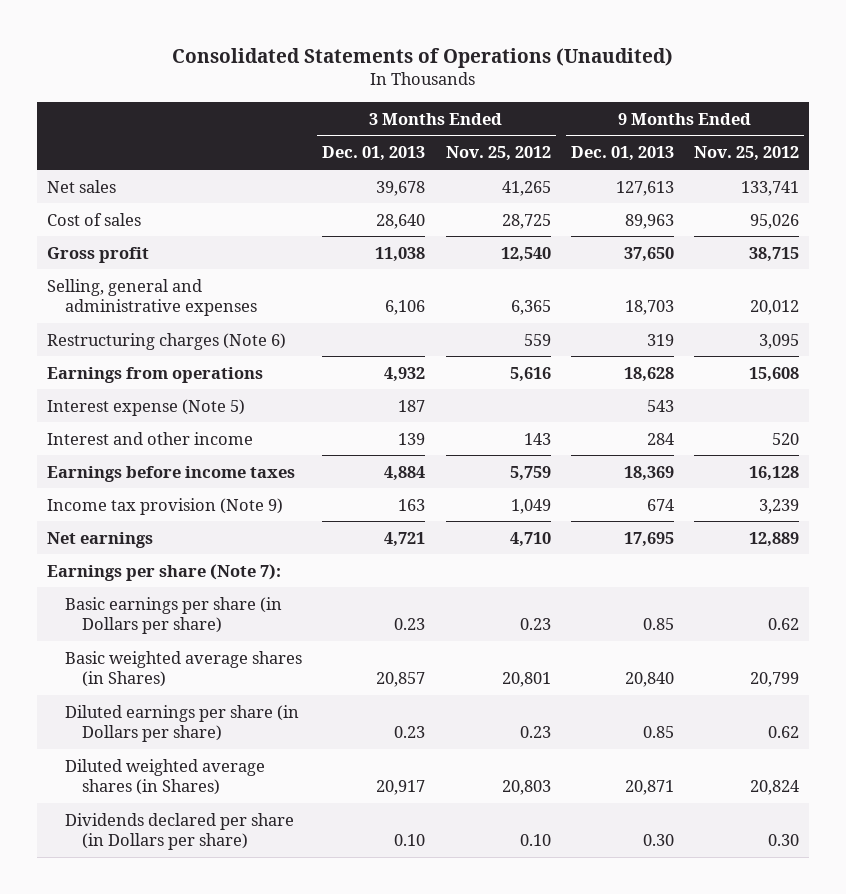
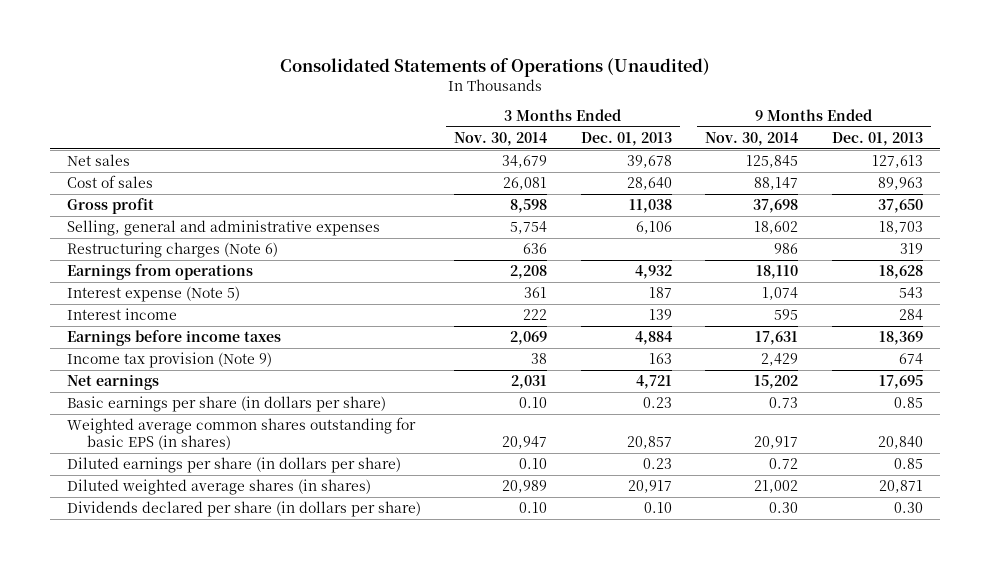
[445,146,551,162] Nov. 25, 2012 -> none
[694,146,800,162] Nov. 25, 2012 -> none
none -> [454,131,548,146] Nov. 30, 2014
none -> [705,131,799,146] Nov. 30, 2014
[47,431,254,445] Interest and other income -> [66,307,177,320] Interest income
[47,563,282,581] Earnings per share (Note 7): -> none
[64,596,282,635] Basic earnings per share (in Dollars per share) -> [66,395,386,412] Basic earnings per share (in dollars per share)
[64,650,302,688] Basic weighted average shares (in Shares) -> [66,416,416,451] Weighted average common shares outstanding for basic EPS (in shares)
[64,704,299,743] Diluted earnings per share (in Dollars per share) -> [66,456,401,473] Diluted earnings per share (in dollars per share)
[64,758,265,796] Diluted weighted average shares (in Shares) -> [66,478,371,495] Diluted weighted average shares (in shares)
[64,812,294,851] Dividends declared per share (in Dollars per share) -> [66,500,421,517] Dividends declared per share (in dollars per share)

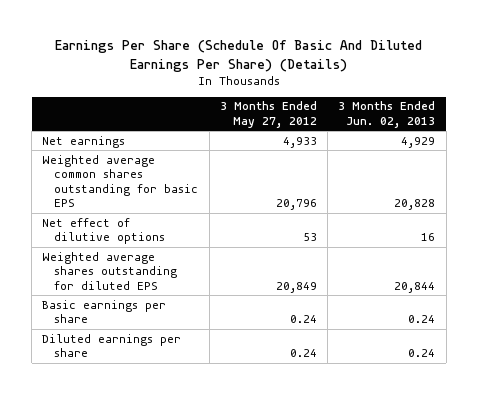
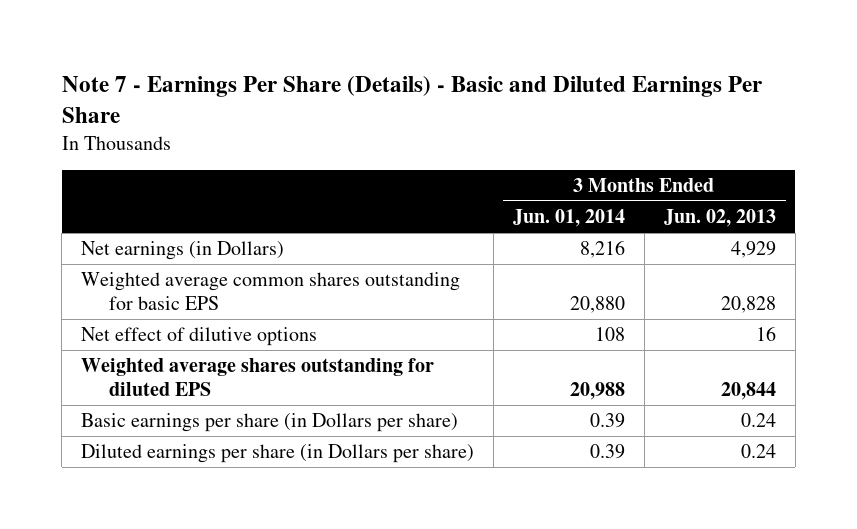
[54,40,422,72] Earnings Per Share (Schedule Of Basic And Diluted Earnings Per Share) (Details) -> [61,76,762,124] Note 7 - Earnings Per Share (Details) - Basic and Diluted Earnings Per Share
[219,101,317,128] 3 Months Ended May 27, 2012 -> none
none -> [512,209,625,228] Jun. 01, 2014
[42,135,126,148] Net earnings -> [81,241,285,261] Net earnings (in Dollars)
[42,299,167,324] Basic earnings per share -> [81,413,459,433] Basic earnings per share (in Dollars per share)
[42,333,182,358] Diluted earnings per share -> [81,444,475,464] Diluted earnings per share (in Dollars per share)

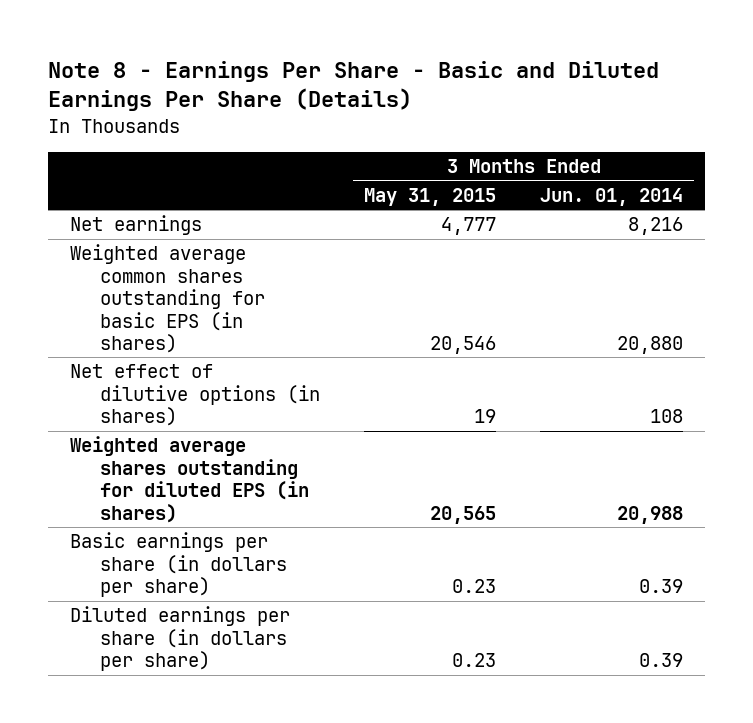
[61,76,762,124] Note 7 - Earnings Per Share (Details) - Basic and Diluted Earnings Per Share -> [48,60,660,112] Note 8 - Earnings Per Share - Basic and Diluted Earnings Per Share (Details)
[663,209,776,228] Jun. 02, 2013 -> none
none -> [364,187,497,206] May 31, 2015
[81,241,285,261] Net earnings (in Dollars) -> [70,215,203,236] Net earnings
[81,272,461,311] Weighted average common shares outstanding for basic EPS -> [70,244,266,354] Weighted average common shares outstanding for basic EPS (in shares)
[81,327,318,347] Net effect of dilutive options -> [70,364,321,427] Net effect of dilutive options (in shares)
[81,358,435,397] Weighted average shares outstanding for diluted EPS -> [70,436,310,523] Weighted average shares outstanding for diluted EPS (in shares)
[81,413,459,433] Basic earnings per share (in Dollars per share) -> [70,532,288,598] Basic earnings per share (in dollars per share)
[81,444,475,464] Diluted earnings per share (in Dollars per share) -> [70,606,291,672] Diluted earnings per share (in dollars per share)

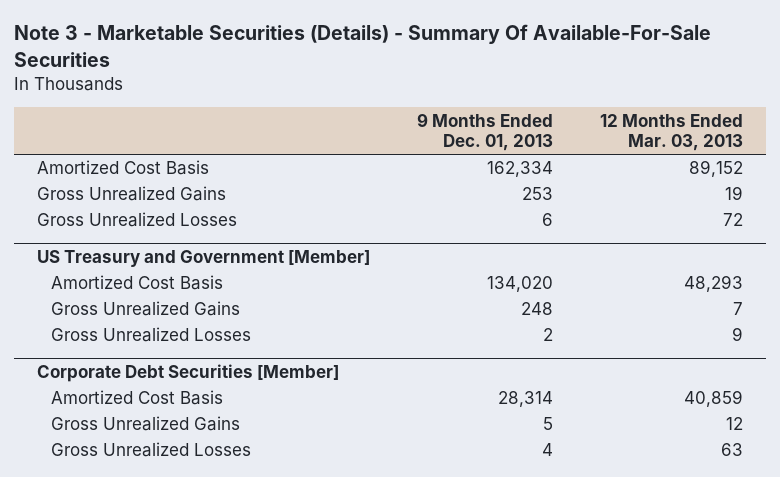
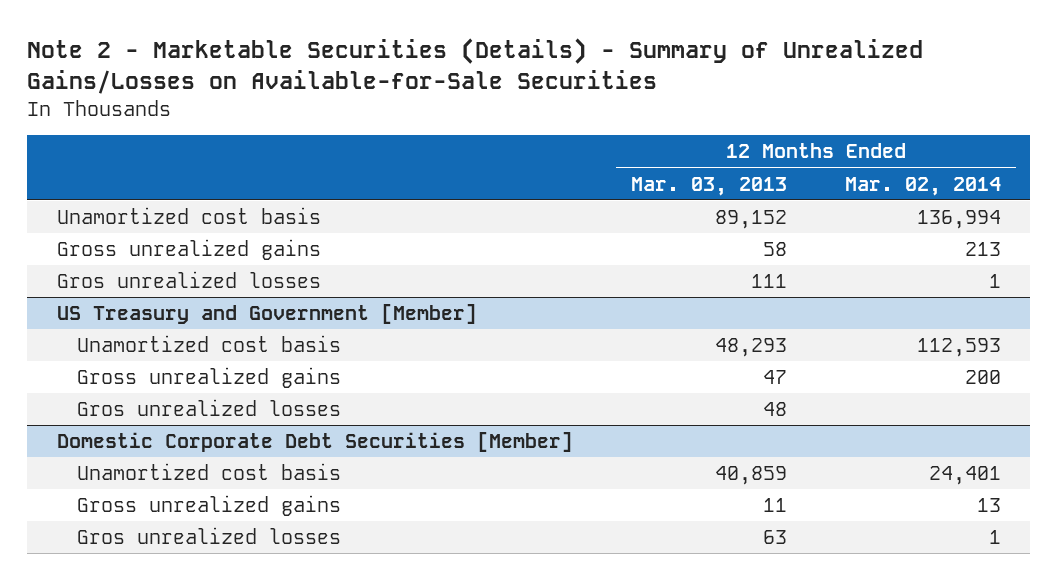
[13,24,711,68] Note 3 - Marketable Securities (Details) - Summary Of Available-For-Sale Securities -> [27,38,924,94] Note 2 - Marketable Securities (Details) - Summary of Unrealized Gains/Losses on Available-for-Sale Securities
[416,112,553,152] 9 Months Ended Dec. 01, 2013 -> none
none -> [845,176,1002,196] Mar. 02, 2014
[37,160,210,176] Amortized Cost Basis -> [56,206,321,224] Unamortized cost basis
[37,186,227,202] Gross Unrealized Gains -> [56,238,321,260] Gross unrealized gains
[724,186,743,201] 19 -> [762,241,787,256] 58
[37,212,238,228] Gross Unrealized Losses -> [56,270,321,288] Gros unrealized losses
[722,213,743,227] 72 -> [750,273,787,288] 111
[50,275,223,291] Amortized Cost Basis -> [77,334,342,352] Unamortized cost basis
[50,301,240,317] Gross Unrealized Gains -> [77,366,342,388] Gross unrealized gains
[732,302,743,316] 7 -> [762,369,787,384] 47
[50,327,251,343] Gross Unrealized Losses -> [77,398,342,416] Gros unrealized losses
[731,327,743,342] 9 -> [762,401,787,416] 48
[37,363,340,382] Corporate Debt Securities [Member] -> [56,431,573,452] Domestic Corporate Debt Securities [Member]
[50,390,223,406] Amortized Cost Basis -> [77,462,342,480] Unamortized cost basis
[50,416,240,432] Gross Unrealized Gains -> [77,494,342,516] Gross unrealized gains
[725,417,743,431] 12 -> [762,497,787,512] 11
[50,442,251,458] Gross Unrealized Losses -> [77,526,342,544] Gros unrealized losses

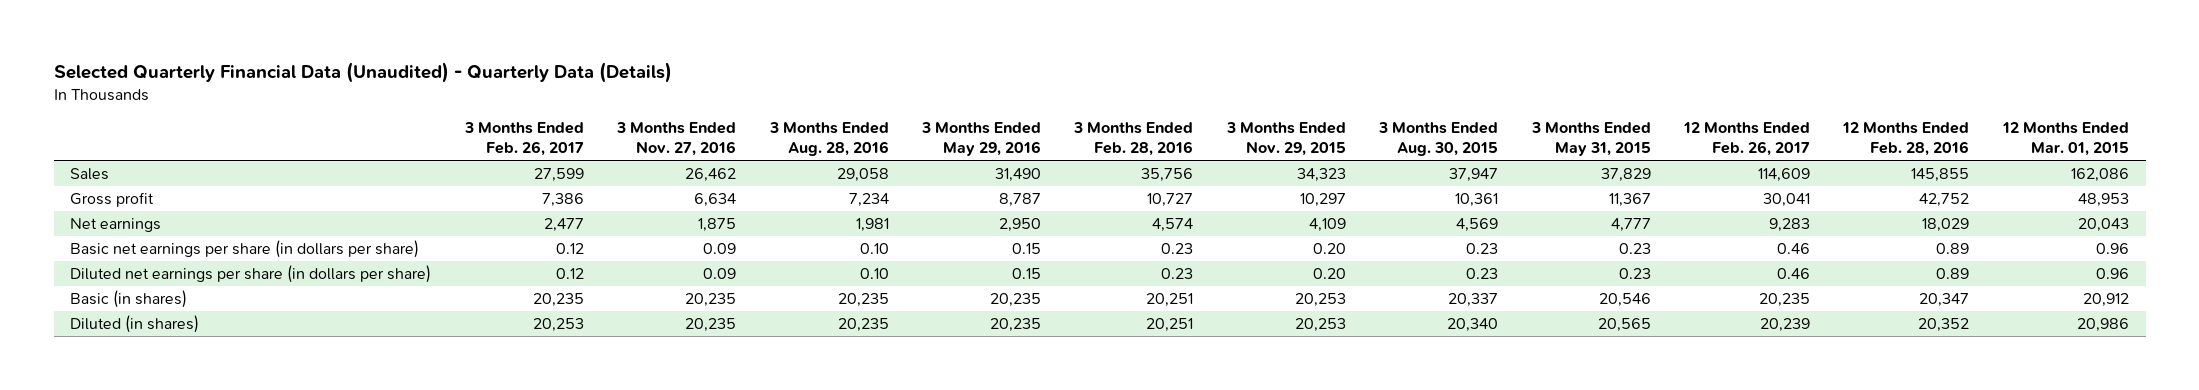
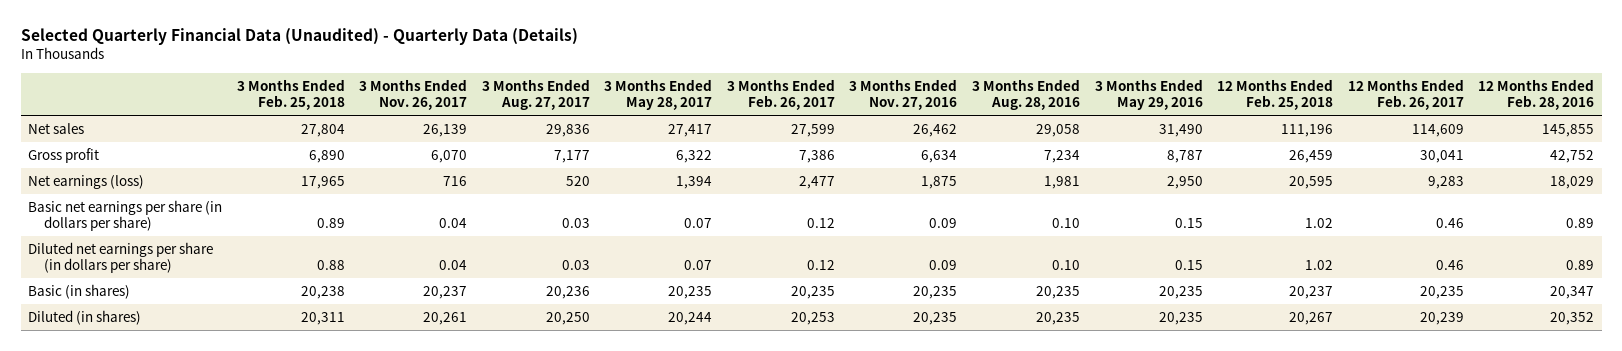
[1073,122,1194,157] 3 Months Ended Feb. 28, 2016 -> none
[1225,122,1346,157] 3 Months Ended Nov. 29, 2015 -> none
[1378,122,1499,157] 3 Months Ended Aug. 30, 2015 -> none
[1530,122,1651,157] 3 Months Ended May 31, 2015 -> none
[2001,122,2129,157] 12 Months Ended Mar. 01, 2015 -> none
none -> [236,78,345,111] 3 Months Ended Feb. 25, 2018
none -> [359,78,468,111] 3 Months Ended Nov. 26, 2017
none -> [481,78,590,111] 3 Months Ended Aug. 27, 2017
none -> [604,78,713,111] 3 Months Ended May 28, 2017
none -> [1217,78,1334,111] 12 Months Ended Feb. 25, 2018
[70,167,110,180] Sales -> [27,122,84,134] Net sales
[70,217,162,232] Net earnings -> [27,174,144,189] Net earnings (loss)

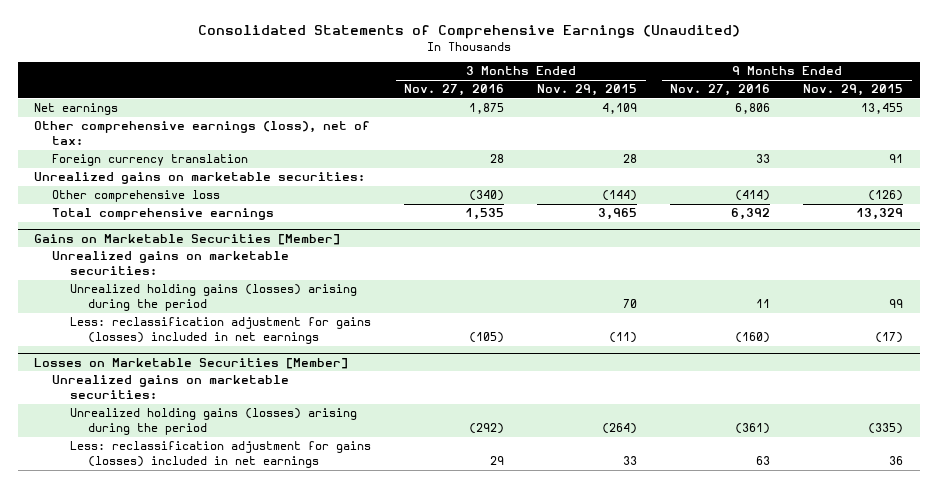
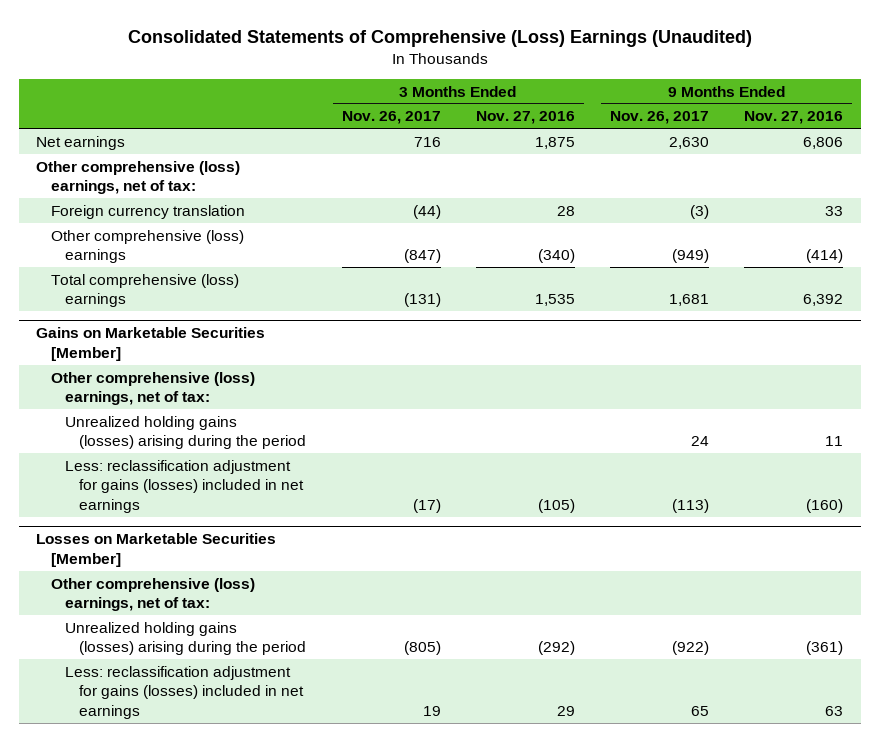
[197,25,740,40] Consolidated Statements of Comprehensive Earnings (Unaudited) -> [127,29,752,47] Consolidated Statements of Comprehensive (Loss) Earnings (Unaudited)
[537,84,638,97] Nov. 29, 2015 -> none
[803,84,904,97] Nov. 29, 2015 -> none
none -> [341,111,441,125] Nov. 26, 2017
none -> [610,111,710,125] Nov. 26, 2017
[34,121,371,145] Other comprehensive earnings (loss), net of tax: -> [36,160,241,195] Other comprehensive (loss) earnings, net of tax:
[34,172,366,185] Unrealized gains on marketable securities: -> none
[52,190,221,203] Other comprehensive loss -> [50,229,244,264] Other comprehensive (loss) earnings
[52,208,275,221] Total comprehensive earnings -> [50,273,239,308] Total comprehensive (loss) earnings
[52,251,290,275] Unrealized gains on marketable securities: -> none
none -> [50,371,255,406] Other comprehensive (loss) earnings, net of tax:
[52,375,290,399] Unrealized gains on marketable securities: -> none
none -> [50,577,255,612] Other comprehensive (loss) earnings, net of tax:

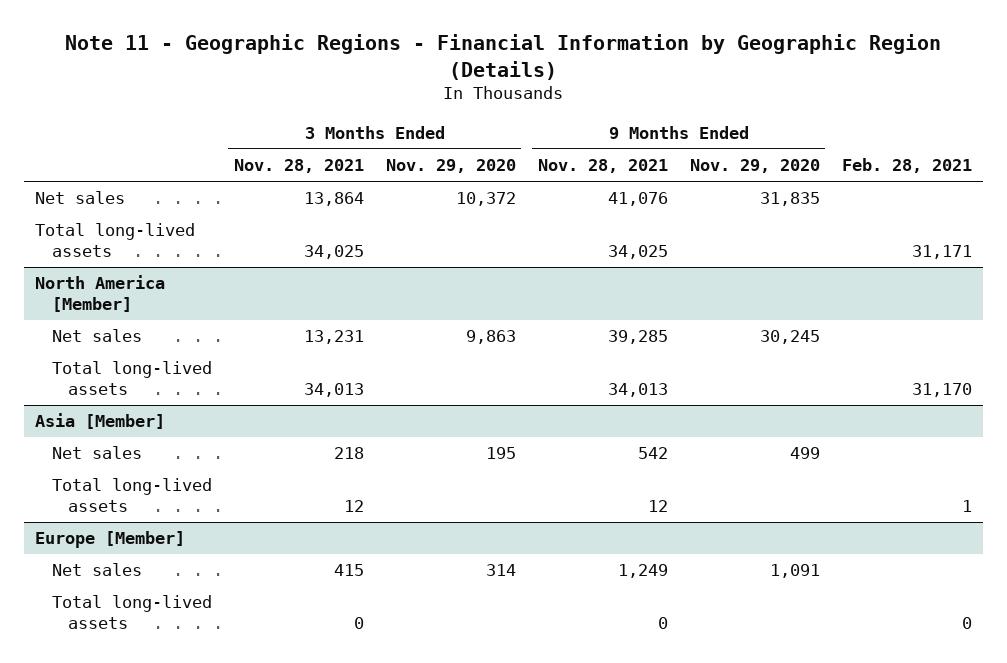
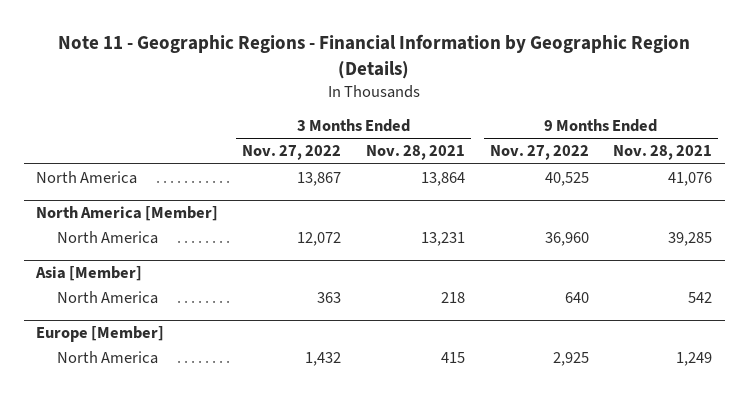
[385,159,516,174] Nov. 29, 2020 -> none
[689,159,820,174] Nov. 29, 2020 -> none
[841,158,972,174] Feb. 28, 2021 -> none
none -> [242,145,342,161] Nov. 27, 2022
none -> [489,145,589,161] Nov. 27, 2022
[35,223,196,258] Total long-lived assets -> none
[35,191,126,205] Net sales -> [35,171,137,185] North America
[51,361,212,396] Total long-lived assets -> none
[51,329,142,343] Net sales -> [56,231,158,245] North America
[51,478,212,513] Total long-lived assets -> none
[51,446,142,460] Net sales -> [56,291,158,305] North America
[51,595,212,630] Total long-lived assets -> none
[51,563,142,577] Net sales -> [56,351,158,365] North America

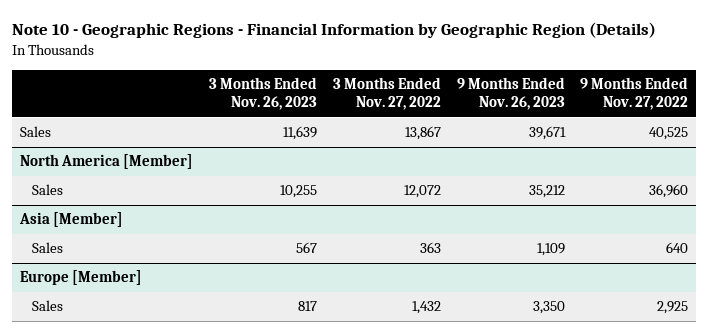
[58,34,691,79] Note 11 - Geographic Regions - Financial Information by Geographic Region (Details) -> [12,22,657,39] Note 10 - Geographic Regions - Financial Information by Geographic Region (Details)
[366,145,466,161] Nov. 28, 2021 -> none
[613,145,713,161] Nov. 28, 2021 -> none
none -> [208,77,317,111] 3 Months Ended Nov. 26, 2023
none -> [456,77,565,111] 9 Months Ended Nov. 26, 2023
[35,171,137,185] North America -> [20,126,52,138] Sales
[56,231,158,245] North America -> [32,184,64,196] Sales
[56,291,158,305] North America -> [32,242,64,254] Sales
[56,351,158,365] North America -> [32,300,64,312] Sales

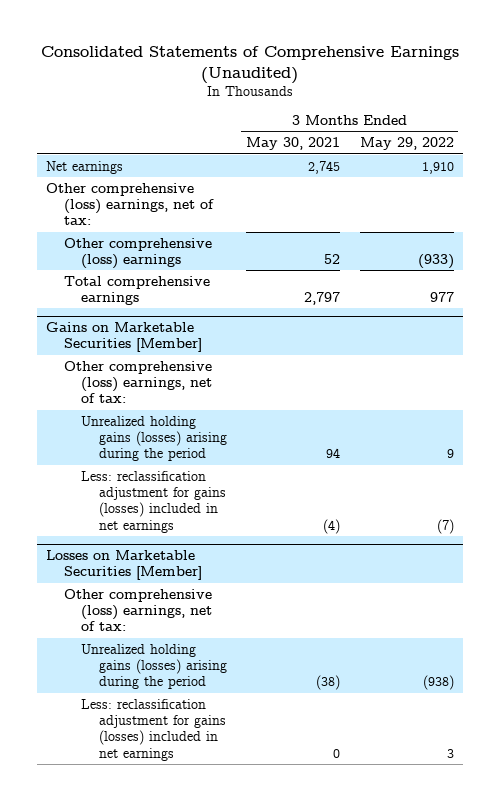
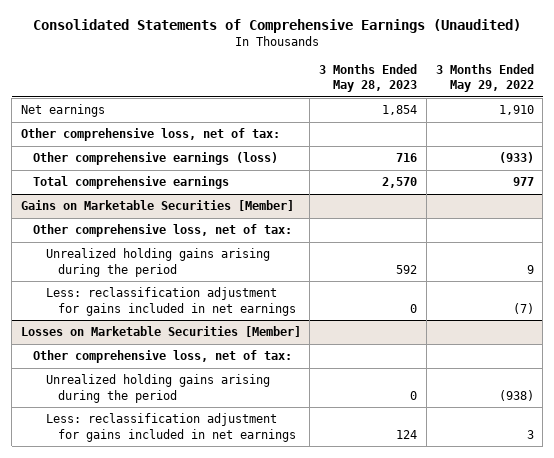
[246,137,341,151] May 30, 2021 -> none
none -> [319,63,418,92] 3 Months Ended May 28, 2023
[46,182,214,226] Other comprehensive (loss) earnings, net of tax: -> [20,128,280,142] Other comprehensive loss, net of tax:
[63,237,212,270] Other comprehensive (loss) earnings -> [33,152,279,166] Other comprehensive earnings (loss)
[63,360,213,404] Other comprehensive (loss) earnings, net of tax: -> [33,224,293,238] Other comprehensive loss, net of tax:
[81,415,227,462] Unrealized holding gains (losses) arising during the period -> [45,248,270,277] Unrealized holding gains arising during the period
[81,470,226,533] Less: reclassification adjustment for gains (losses) included in net earnings -> [45,287,296,316] Less: reclassification adjustment for gains included in net earnings
[63,588,213,632] Other comprehensive (loss) earnings, net of tax: -> [33,350,293,364] Other comprehensive loss, net of tax:
[81,643,227,690] Unrealized holding gains (losses) arising during the period -> [45,374,270,403] Unrealized holding gains arising during the period
[81,698,226,761] Less: reclassification adjustment for gains (losses) included in net earnings -> [45,413,296,442] Less: reclassification adjustment for gains included in net earnings

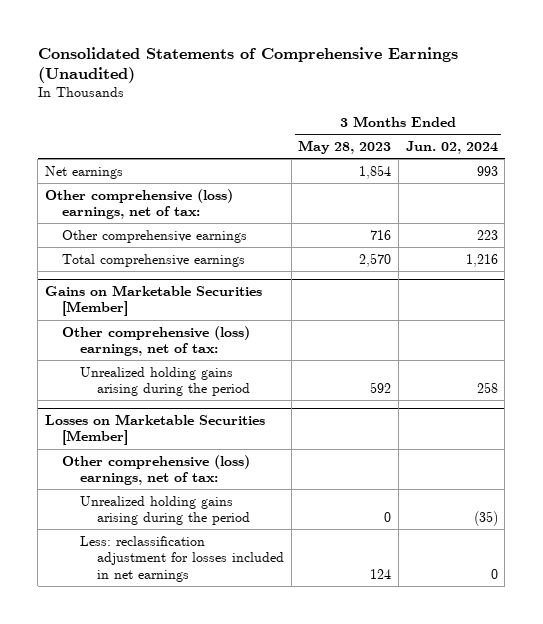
[435,63,534,92] 3 Months Ended May 29, 2022 -> none
none -> [405,141,498,155] Jun. 02, 2024
[20,128,280,142] Other comprehensive loss, net of tax: -> [45,188,234,220] Other comprehensive (loss) earnings, net of tax:
[33,152,279,166] Other comprehensive earnings (loss) -> [62,229,248,243] Other comprehensive earnings
[33,224,293,238] Other comprehensive loss, net of tax: -> [62,325,251,357] Other comprehensive (loss) earnings, net of tax:
[45,287,296,316] Less: reclassification adjustment for gains included in net earnings -> none
[33,350,293,364] Other comprehensive loss, net of tax: -> [62,454,251,486] Other comprehensive (loss) earnings, net of tax:
[45,413,296,442] Less: reclassification adjustment for gains included in net earnings -> [79,535,284,582] Less: reclassification adjustment for losses included in net earnings

